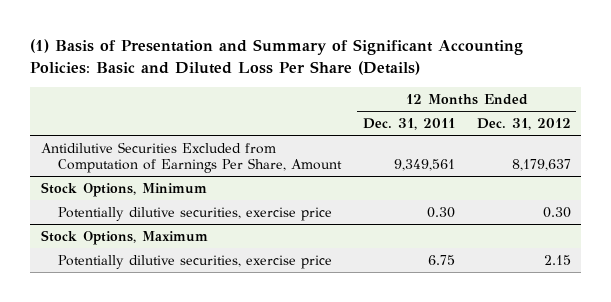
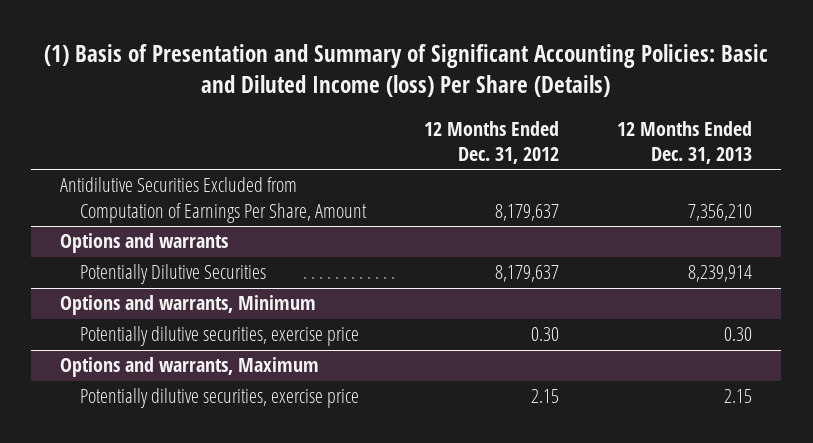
[29,39,523,76] (1) Basis of Presentation and Summary of Significant Accounting Policies: Basic and Diluted Loss Per Share (Details) -> [44,44,769,98] (1) Basis of Presentation and Summary of Significant Accounting Policies: Basic and Diluted Income (loss) Per Share (Details)
[362,118,455,131] Dec. 31, 2011 -> none
none -> [617,120,753,165] 12 Months Ended Dec. 31, 2013
[40,181,207,197] Stock Options, Minimum -> none
none -> [60,233,229,254] Options and warrants
none -> [79,264,266,285] Potentially Dilutive Securities
none -> [60,295,317,316] Options and warrants, Minimum
[40,229,208,245] Stock Options, Maximum -> none
none -> [60,357,320,378] Options and warrants, Maximum

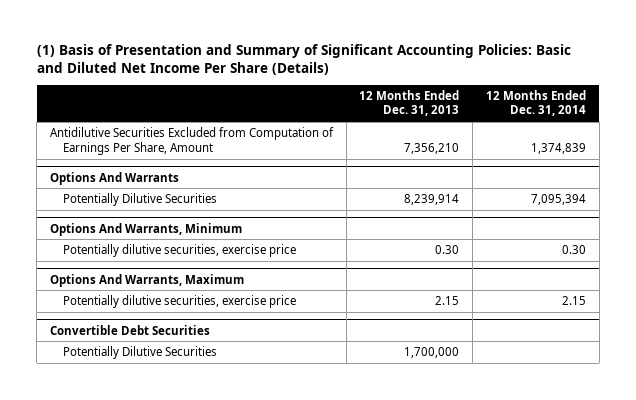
[44,44,769,98] (1) Basis of Presentation and Summary of Significant Accounting Policies: Basic and Diluted Income (loss) Per Share (Details) -> [36,43,571,75] (1) Basis of Presentation and Summary of Significant Accounting Policies: Basic and Diluted Net Income Per Share (Details)
[424,120,560,165] 12 Months Ended Dec. 31, 2012 -> none
none -> [485,90,586,117] 12 Months Ended Dec. 31, 2014
[60,233,229,254] Options and warrants -> [49,171,179,185] Options And Warrants
[60,295,317,316] Options and warrants, Minimum -> [49,222,242,236] Options And Warrants, Minimum
[60,357,320,378] Options and warrants, Maximum -> [49,273,244,287] Options And Warrants, Maximum
none -> [49,324,210,335] Convertible Debt Securities
none -> [63,346,218,360] Potentially Dilutive Securities

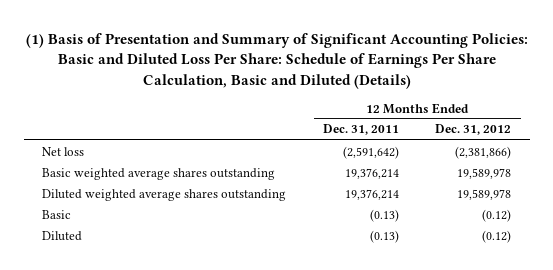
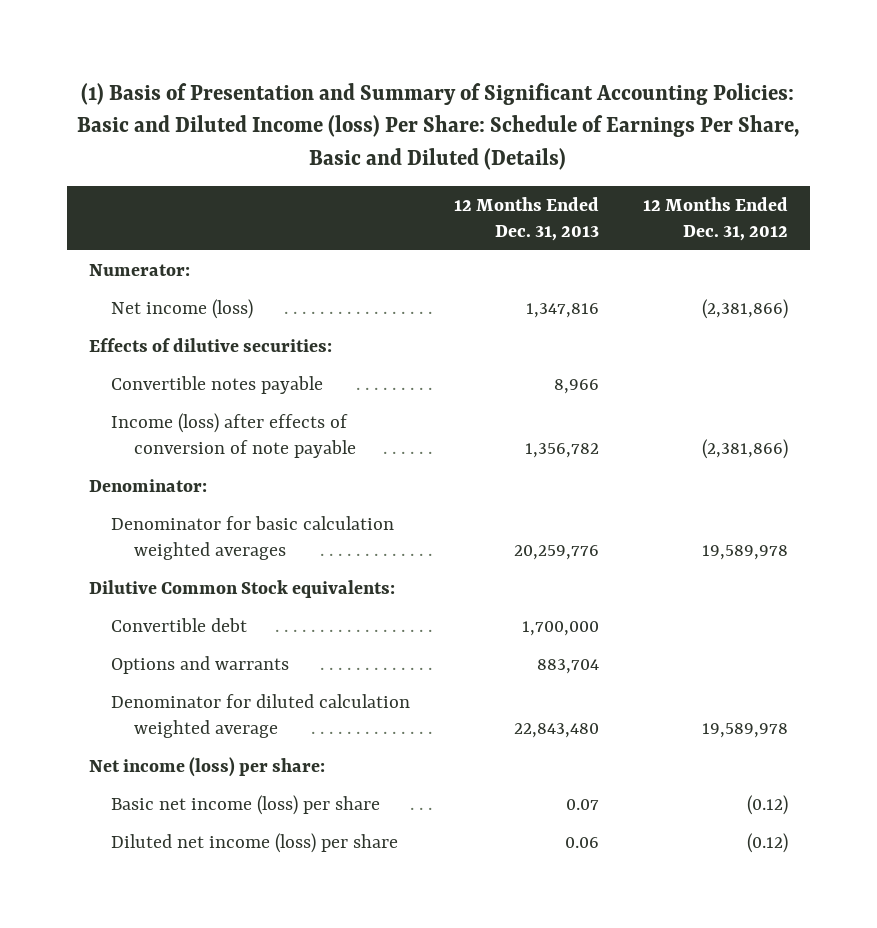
[25,33,528,89] (1) Basis of Presentation and Summary of Significant Accounting Policies: Basic and Diluted Loss Per Share: Schedule of Earnings Per Share Calculation, Basic and Diluted (Details) -> [77,82,800,170] (1) Basis of Presentation and Summary of Significant Accounting Policies: Basic and Diluted Income (loss) Per Share: Schedule of Earnings Per Share, Basic and Diluted (Details)
[322,124,399,136] Dec. 31, 2011 -> none
none -> [454,196,600,241] 12 Months Ended Dec. 31, 2013
none -> [88,264,190,277] Numerator:
[42,146,85,156] Net loss -> [111,299,254,320] Net income (loss)
none -> [88,338,332,353] Effects of dilutive securities:
none -> [111,376,324,395] Convertible notes payable
none -> [111,413,356,458] Income (loss) after effects of conversion of note payable
none -> [88,479,207,493] Denominator:
[42,167,276,180] Basic weighted average shares outstanding -> [111,516,395,560] Denominator for basic calculation weighted averages
none -> [88,580,395,599] Dilutive Common Stock equivalents:
none -> [111,618,248,633] Convertible debt
none -> [111,656,290,675] Options and warrants
[42,188,287,201] Diluted weighted average shares outstanding -> [111,694,411,738] Denominator for diluted calculation weighted average
none -> [88,757,325,778] Net income (loss) per share:
[42,209,72,219] Basic -> [111,795,381,816] Basic net income (loss) per share
[42,230,83,241] Diluted -> [111,833,399,854] Diluted net income (loss) per share

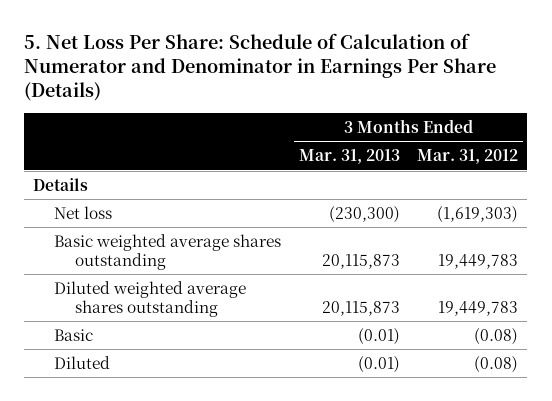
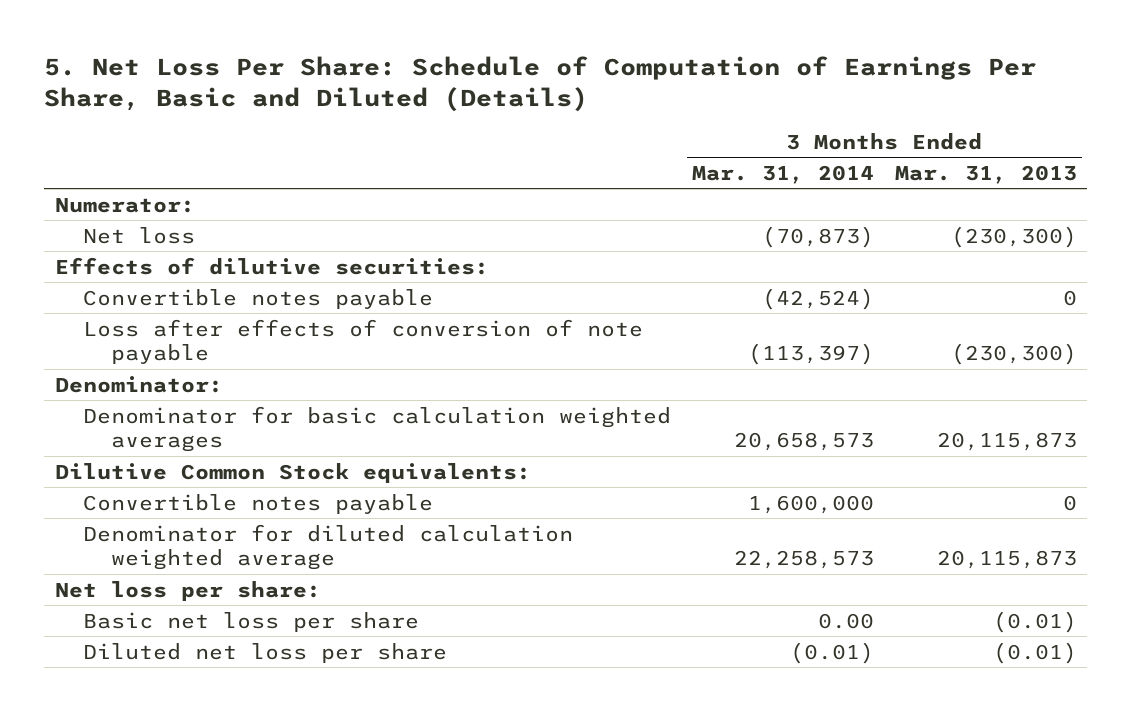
[24,32,497,102] 5. Net Loss Per Share: Schedule of Calculation of Numerator and Denominator in Earnings Per Share (Details) -> [44,56,1037,113] 5. Net Loss Per Share: Schedule of Computation of Earnings Per Share, Basic and Diluted (Details)
[417,149,519,165] Mar. 31, 2012 -> none
none -> [691,164,874,184] Mar. 31, 2014
[33,177,89,191] Details -> none
none -> [54,197,195,213] Numerator:
none -> [54,256,489,275] Effects of dilutive securities:
none -> [82,288,433,309] Convertible notes payable
none -> [82,318,643,365] Loss after effects of conversion of note payable
none -> [54,375,223,393] Denominator:
[54,233,282,270] Basic weighted average shares outstanding -> [82,405,671,453] Denominator for basic calculation weighted averages
none -> [54,462,531,483] Dilutive Common Stock equivalents:
none -> [82,493,433,514] Convertible notes payable
[54,280,247,317] Diluted weighted average shares outstanding -> [82,523,573,571] Denominator for diluted calculation weighted average
none -> [54,580,321,601] Net loss per share:
[54,328,94,341] Basic -> [82,611,419,632] Basic net loss per share
[54,355,111,369] Diluted -> [82,642,447,663] Diluted net loss per share

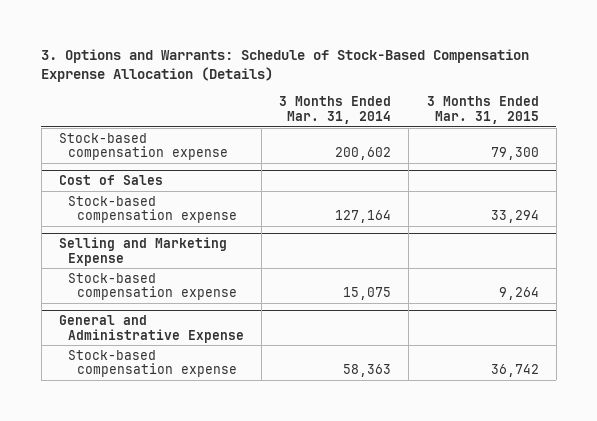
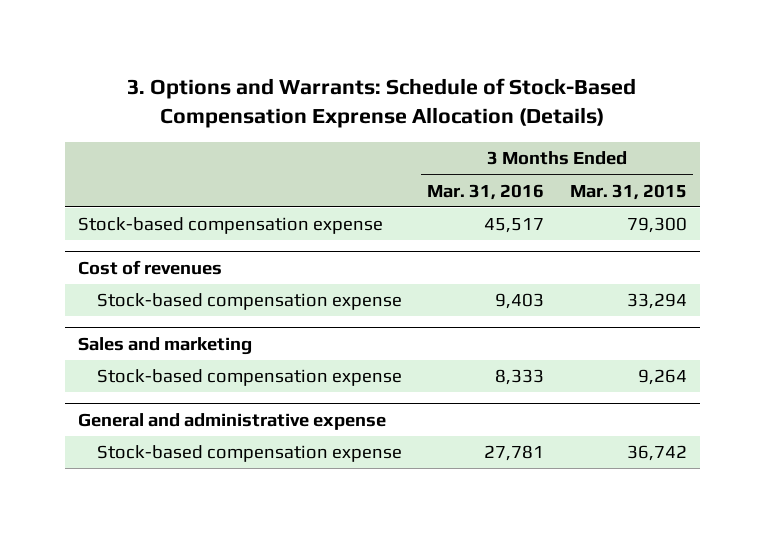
[279,96,392,124] 3 Months Ended Mar. 31, 2014 -> none
none -> [427,183,545,200] Mar. 31, 2016
[58,174,163,185] Cost of Sales -> [78,259,223,275] Cost of revenues
[58,236,227,266] Selling and Marketing Expense -> [78,336,253,355] Sales and marketing
[58,314,244,343] General and Administrative Expense -> [78,412,387,430] General and administrative expense

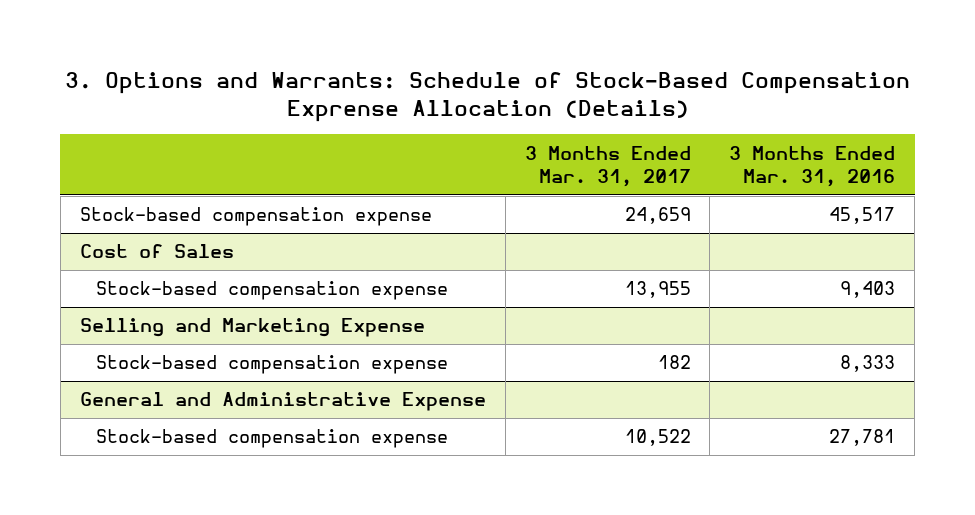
[569,183,687,200] Mar. 31, 2015 -> none
none -> [524,145,691,187] 3 Months Ended Mar. 31, 2017
[78,259,223,275] Cost of revenues -> [79,244,234,259] Cost of Sales
[78,336,253,355] Sales and marketing -> [79,318,425,338] Selling and Marketing Expense
[78,412,387,430] General and administrative expense -> [79,392,486,412] General and Administrative Expense

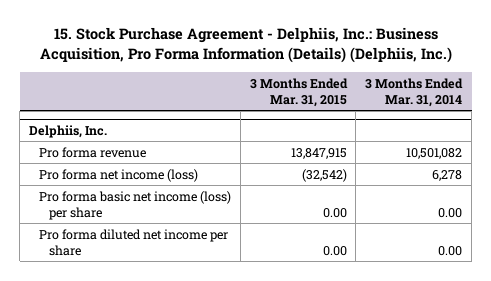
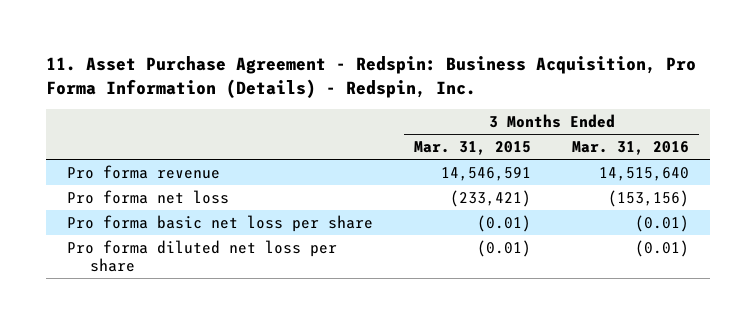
[39,27,452,64] 15. Stock Purchase Agreement - Delphiis, Inc.: Business Acquisition, Pro Forma Information (Details) (Delphiis, Inc.) -> [46,56,697,98] 11. Asset Purchase Agreement - Redspin: Business Acquisition, Pro Forma Information (Details) - Redspin, Inc.
[365,77,464,107] 3 Months Ended Mar. 31, 2014 -> none
none -> [572,141,690,156] Mar. 31, 2016
[29,124,108,138] Delphiis, Inc. -> none
[290,147,347,159] 13,847,915 -> [441,166,532,181] 14,546,591
[39,168,199,182] Pro forma net income (loss) -> [66,189,229,204] Pro forma net loss
[301,168,347,182] (32,542) -> [450,189,532,207] (233,421)
[39,190,232,220] Pro forma basic net income (loss) per share -> [66,214,373,232] Pro forma basic net loss per share
[322,207,347,218] 0.00 -> [477,214,532,232] (0.01)
[39,228,229,256] Pro forma diluted net income per share -> [66,239,337,273] Pro forma diluted net loss per share
[322,245,347,256] 0.00 -> [477,239,532,257] (0.01)

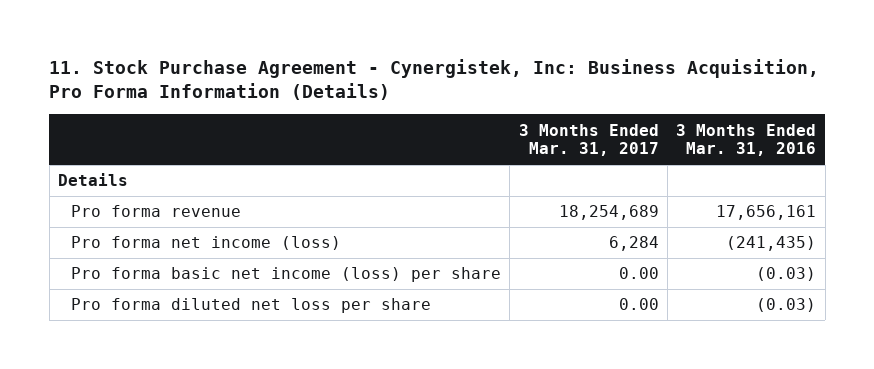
[46,56,697,98] 11. Asset Purchase Agreement - Redspin: Business Acquisition, Pro Forma Information (Details) - Redspin, Inc. -> [49,58,820,101] 11. Stock Purchase Agreement - Cynergistek, Inc: Business Acquisition, Pro Forma Information (Details)
[414,141,532,156] Mar. 31, 2015 -> none
none -> [518,123,659,157] 3 Months Ended Mar. 31, 2017
none -> [58,173,129,187] Details
[599,166,690,181] 14,515,640 -> [716,205,817,221] 17,656,161
[66,189,229,204] Pro forma net loss -> [70,236,341,251] Pro forma net income (loss)
[608,189,690,207] (153,156) -> [726,236,817,252] (241,435)
[66,214,373,232] Pro forma basic net loss per share -> [70,267,501,283] Pro forma basic net income (loss) per share
[635,214,690,232] (0.01) -> [756,267,817,282] (0.03)
[635,239,690,257] (0.01) -> [756,298,817,313] (0.03)

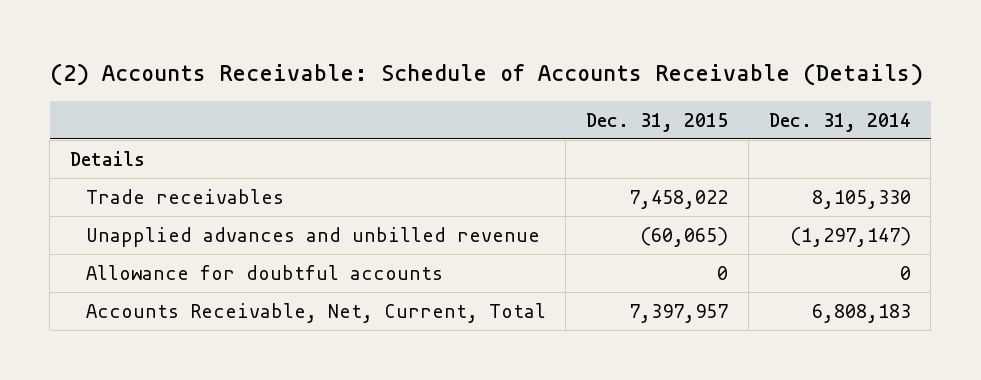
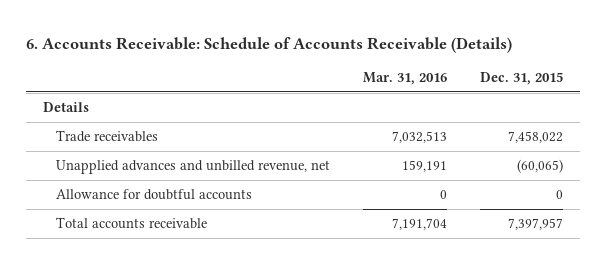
[49,62,923,86] (2) Accounts Receivable: Schedule of Accounts Receivable (Details) -> [26,36,513,53] 6. Accounts Receivable: Schedule of Accounts Receivable (Details)
[768,112,911,132] Dec. 31, 2014 -> none
none -> [363,72,448,86] Mar. 31, 2016
[85,226,540,247] Unapplied advances and unbilled revenue -> [56,159,331,174] Unapplied advances and unbilled revenue, net
[85,302,546,323] Accounts Receivable, Net, Current, Total -> [56,216,208,229] Total accounts receivable

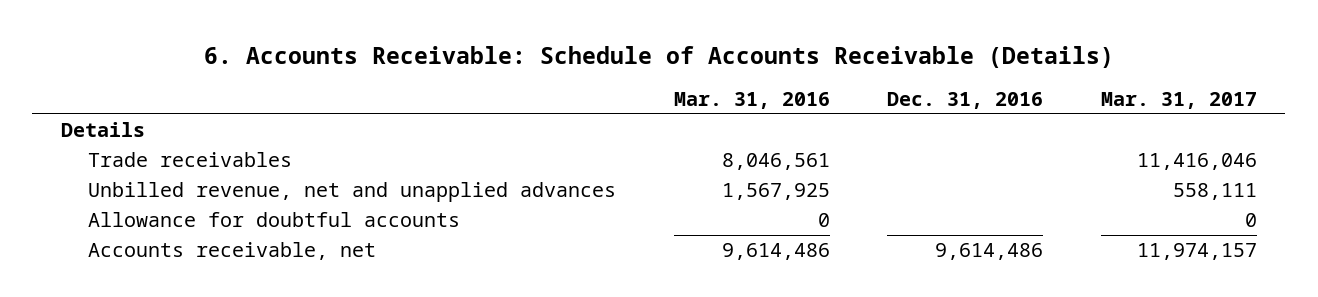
[480,72,564,86] Dec. 31, 2015 -> none
none -> [887,91,1044,109] Dec. 31, 2016
none -> [1100,91,1257,109] Mar. 31, 2017
[392,130,448,143] 7,032,513 -> [721,153,830,171] 8,046,561
[56,159,331,174] Unapplied advances and unbilled revenue, net -> [88,182,617,203] Unbilled revenue, net and unapplied advances
[402,159,448,172] 159,191 -> [721,183,830,201] 1,567,925
[56,216,208,229] Total accounts receivable -> [88,242,377,261] Accounts receivable, net
[392,217,448,230] 7,191,704 -> [721,243,830,261] 9,614,486

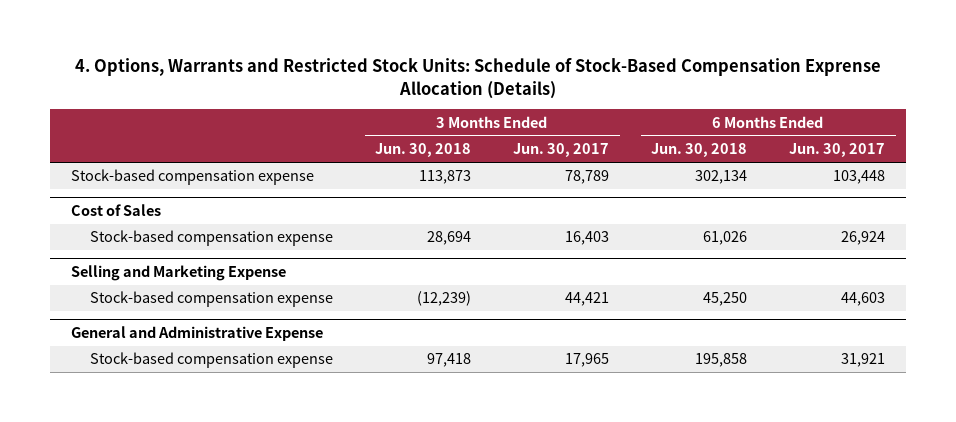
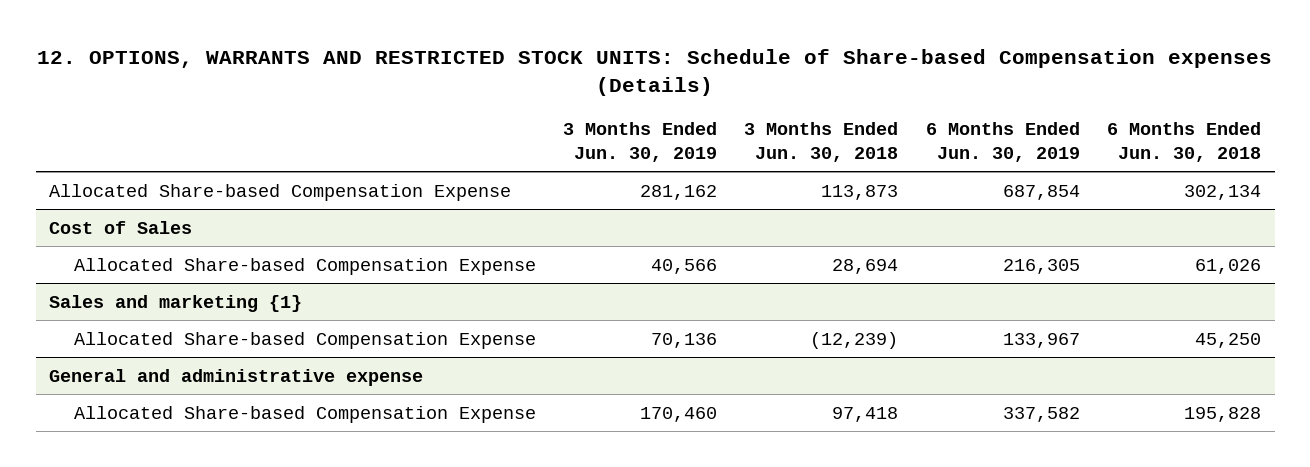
[75,58,882,99] 4. Options, Warrants and Restricted Stock Units: Schedule of Stock-Based Compensation Exprense Allocation (Details) -> [37,49,1273,97] 12. OPTIONS, WARRANTS AND RESTRICTED STOCK UNITS: Schedule of Share-based Compensation expenses (Details)
[513,143,610,158] Jun. 30, 2017 -> none
[789,143,886,158] Jun. 30, 2017 -> none
none -> [563,122,718,162] 3 Months Ended Jun. 30, 2019
none -> [925,122,1080,162] 6 Months Ended Jun. 30, 2019
[70,169,314,186] Stock-based compensation expense -> [49,183,512,201] Allocated Share-based Compensation Expense
[90,230,334,247] Stock-based compensation expense -> [73,257,536,275] Allocated Share-based Compensation Expense
[70,264,286,281] Selling and Marketing Expense -> [49,294,303,312] Sales and marketing {1}
[90,291,334,308] Stock-based compensation expense -> [73,331,536,349] Allocated Share-based Compensation Expense
[70,325,323,341] General and Administrative Expense -> [49,368,424,386] General and administrative expense
[90,352,334,369] Stock-based compensation expense -> [73,405,536,423] Allocated Share-based Compensation Expense
[695,353,748,368] 195,858 -> [1184,406,1262,422] 195,828

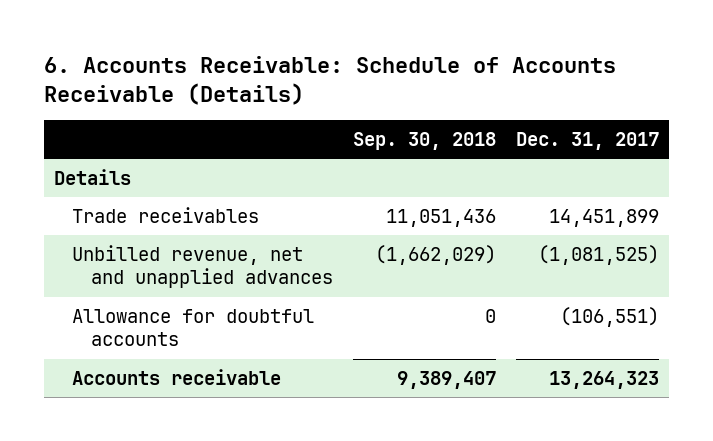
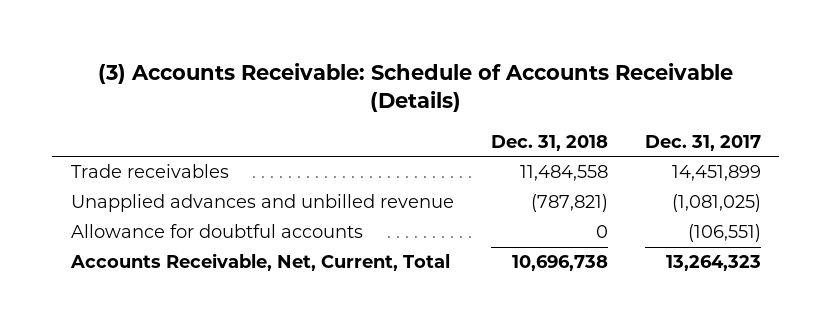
[44,55,617,105] 6. Accounts Receivable: Schedule of Accounts Receivable (Details) -> [97,63,733,113] (3) Accounts Receivable: Schedule of Accounts Receivable (Details)
[352,132,496,151] Sep. 30, 2018 -> none
none -> [490,134,608,151] Dec. 31, 2018
[54,168,132,185] Details -> none
[72,244,333,289] Unbilled revenue, net and unapplied advances -> [70,194,454,213] Unapplied advances and unbilled revenue
[537,244,659,265] (1,081,525) -> [671,194,761,213] (1,081,025)
[72,368,282,385] Accounts receivable -> [69,253,450,272] Accounts Receivable, Net, Current, Total

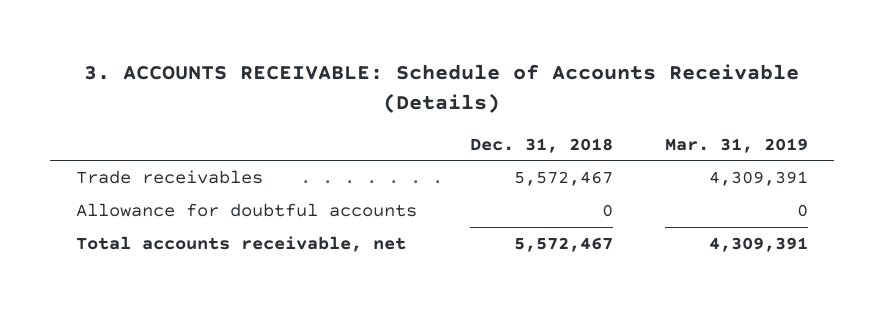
[97,63,733,113] (3) Accounts Receivable: Schedule of Accounts Receivable (Details) -> [84,64,800,113] 3. ACCOUNTS RECEIVABLE: Schedule of Accounts Receivable (Details)
[644,134,761,151] Dec. 31, 2017 -> none
none -> [665,137,809,153] Mar. 31, 2019
[70,194,454,213] Unapplied advances and unbilled revenue -> none
[519,165,608,182] 11,484,558 -> [513,170,613,186] 5,572,467
[69,253,450,272] Accounts Receivable, Net, Current, Total -> [75,235,406,252] Total accounts receivable, net
[511,255,608,272] 10,696,738 -> [513,236,613,252] 5,572,467

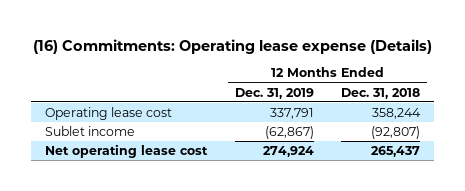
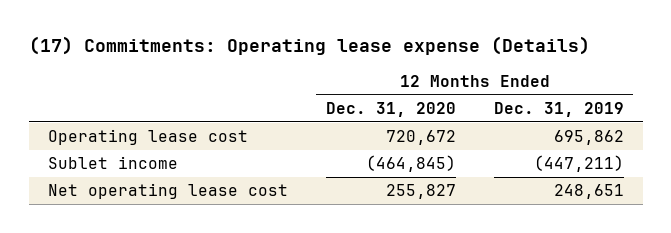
[32,38,432,54] (16) Commitments: Operating lease expense (Details) -> [28,36,590,56] (17) Commitments: Operating lease expense (Details)
[341,87,421,99] Dec. 31, 2018 -> none
none -> [325,101,456,117] Dec. 31, 2020
[269,107,314,119] 337,791 -> [553,130,624,146] 695,862
[264,125,314,139] (62,867) -> [533,155,624,173] (447,211)
[262,145,314,157] 274,924 -> [553,184,624,200] 248,651

